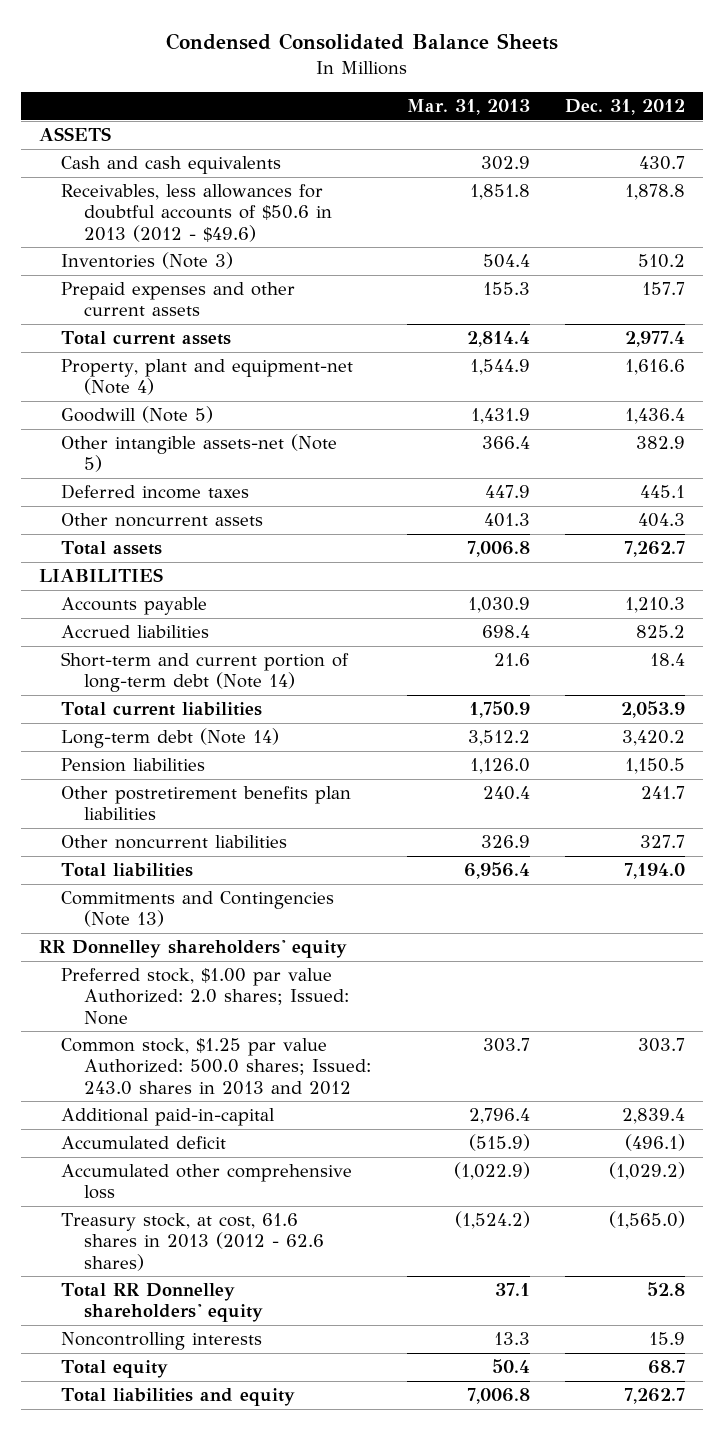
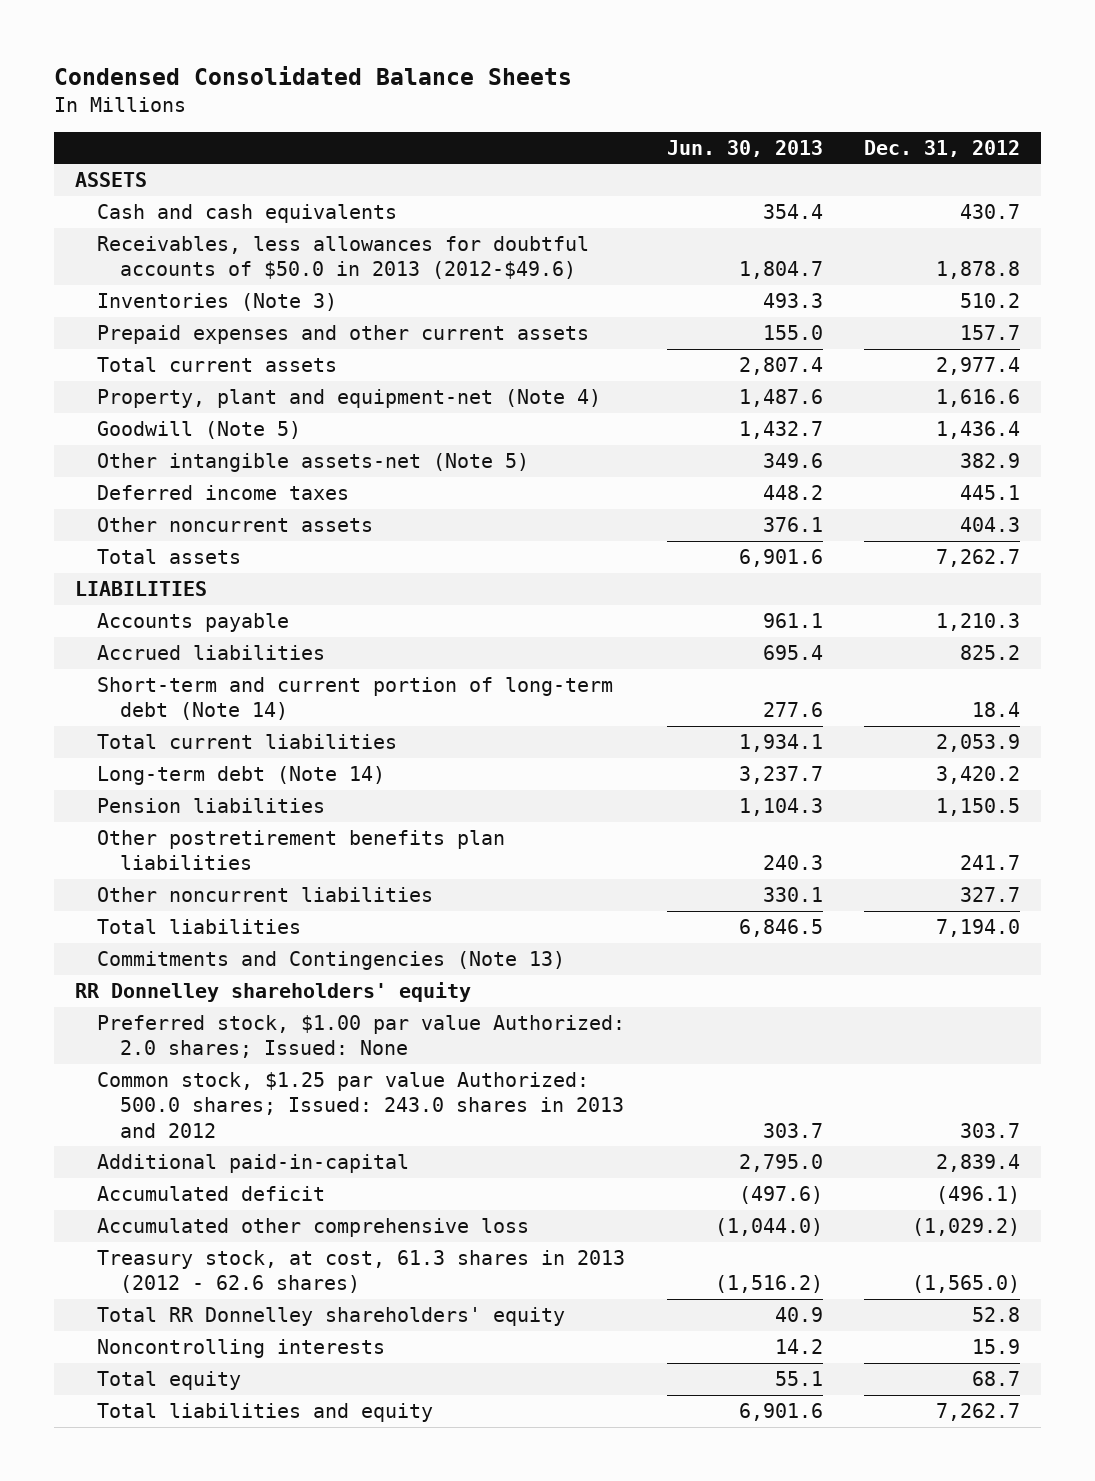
[406,99,530,116] Mar. 31, 2013 -> none
none -> [666,139,823,157] Jun. 30, 2013
[61,184,332,242] Receivables, less allowances for doubtful accounts of $50.6 in 2013 (2012 - $49.6) -> [97,236,590,280] Receivables, less allowances for doubtful accounts of $50.0 in 2013 (2012-$49.6)
[61,1213,324,1271] Treasury stock, at cost, 61.6 shares in 2013 (2012 - 62.6 shares) -> [97,1250,626,1294] Treasury stock, at cost, 61.3 shares in 2013 (2012 - 62.6 shares)

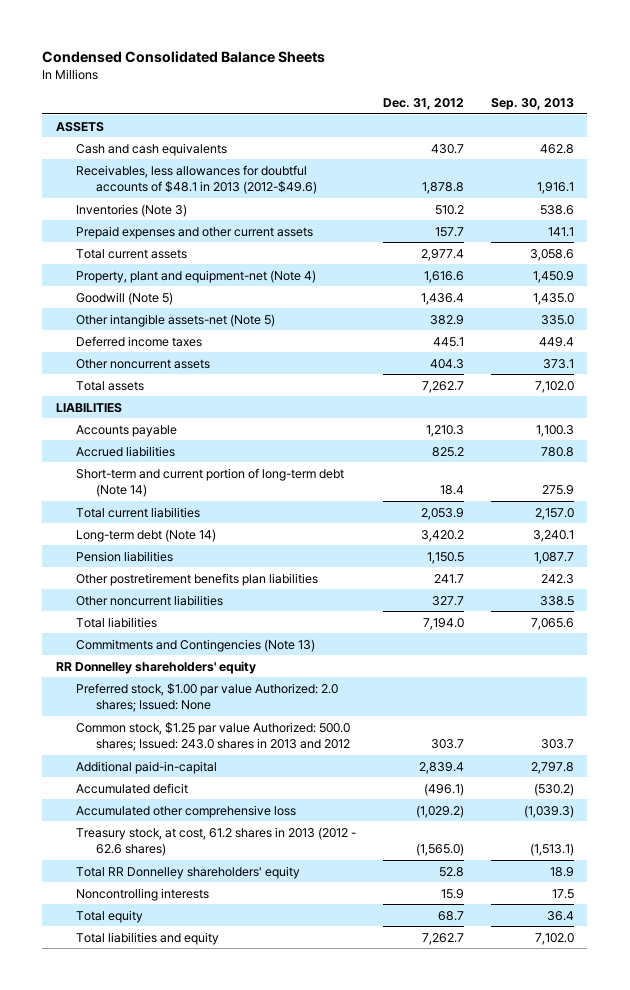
[666,139,823,157] Jun. 30, 2013 -> none
none -> [490,98,574,111] Sep. 30, 2013
[97,236,590,280] Receivables, less allowances for doubtful accounts of $50.0 in 2013 (2012-$49.6) -> [75,164,317,194] Receivables, less allowances for doubtful accounts of $48.1 in 2013 (2012-$49.6)
[97,1250,626,1294] Treasury stock, at cost, 61.3 shares in 2013 (2012 - 62.6 shares) -> [75,826,356,856] Treasury stock, at cost, 61.2 shares in 2013 (2012 - 62.6 shares)

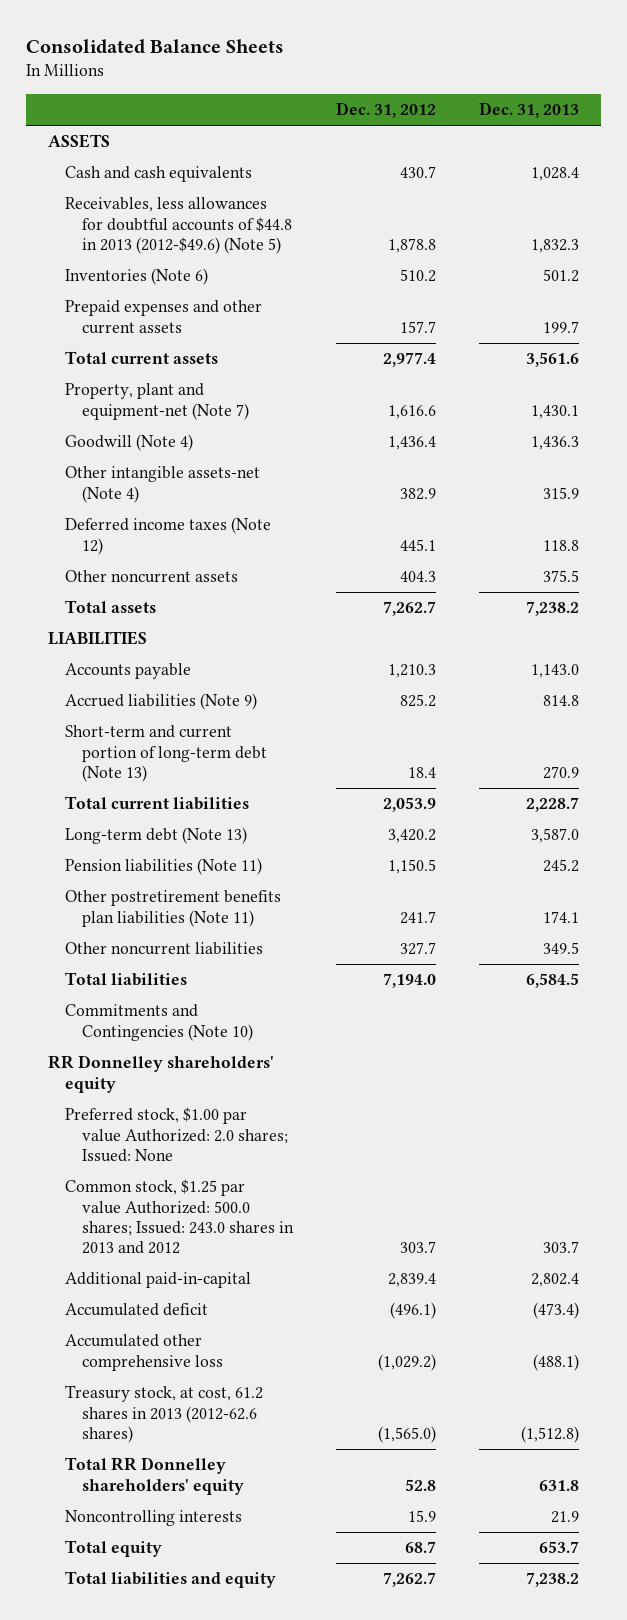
[42,51,326,64] Condensed Consolidated Balance Sheets -> [25,38,284,54] Consolidated Balance Sheets
[490,98,574,111] Sep. 30, 2013 -> none
none -> [479,102,580,119] Dec. 31, 2013
[75,164,317,194] Receivables, less allowances for doubtful accounts of $48.1 in 2013 (2012-$49.6) -> [64,197,293,254] Receivables, less allowances for doubtful accounts of $44.8 in 2013 (2012-$49.6) (Note 5)
[75,203,187,217] Inventories (Note 3) -> [64,268,208,286] Inventories (Note 6)
[75,269,316,283] Property, plant and equipment-net (Note 4) -> [64,383,250,420] Property, plant and equipment-net (Note 7)
[75,291,173,305] Goodwill (Note 5) -> [64,434,193,452] Goodwill (Note 4)
[75,313,275,327] Other intangible assets-net (Note 5) -> [64,466,260,503] Other intangible assets-net (Note 4)
[75,335,202,347] Deferred income taxes -> [64,517,271,555] Deferred income taxes (Note 12)
[75,445,175,457] Accrued liabilities -> [64,693,257,711] Accrued liabilities (Note 9)
[75,467,344,497] Short-term and current portion of long-term debt (Note 14) -> [64,725,268,782] Short-term and current portion of long-term debt (Note 13)
[75,528,216,542] Long-term debt (Note 14) -> [64,827,247,845] Long-term debt (Note 13)
[75,550,173,562] Pension liabilities -> [64,858,262,876] Pension liabilities (Note 11)
[75,572,318,586] Other postretirement benefits plan liabilities -> [64,890,281,927] Other postretirement benefits plan liabilities (Note 11)
[75,638,315,652] Commitments and Contingencies (Note 13) -> [64,1004,254,1041] Commitments and Contingencies (Note 10)
[75,826,356,856] Treasury stock, at cost, 61.2 shares in 2013 (2012 - 62.6 shares) -> [64,1385,263,1443] Treasury stock, at cost, 61.2 shares in 2013 (2012-62.6 shares)

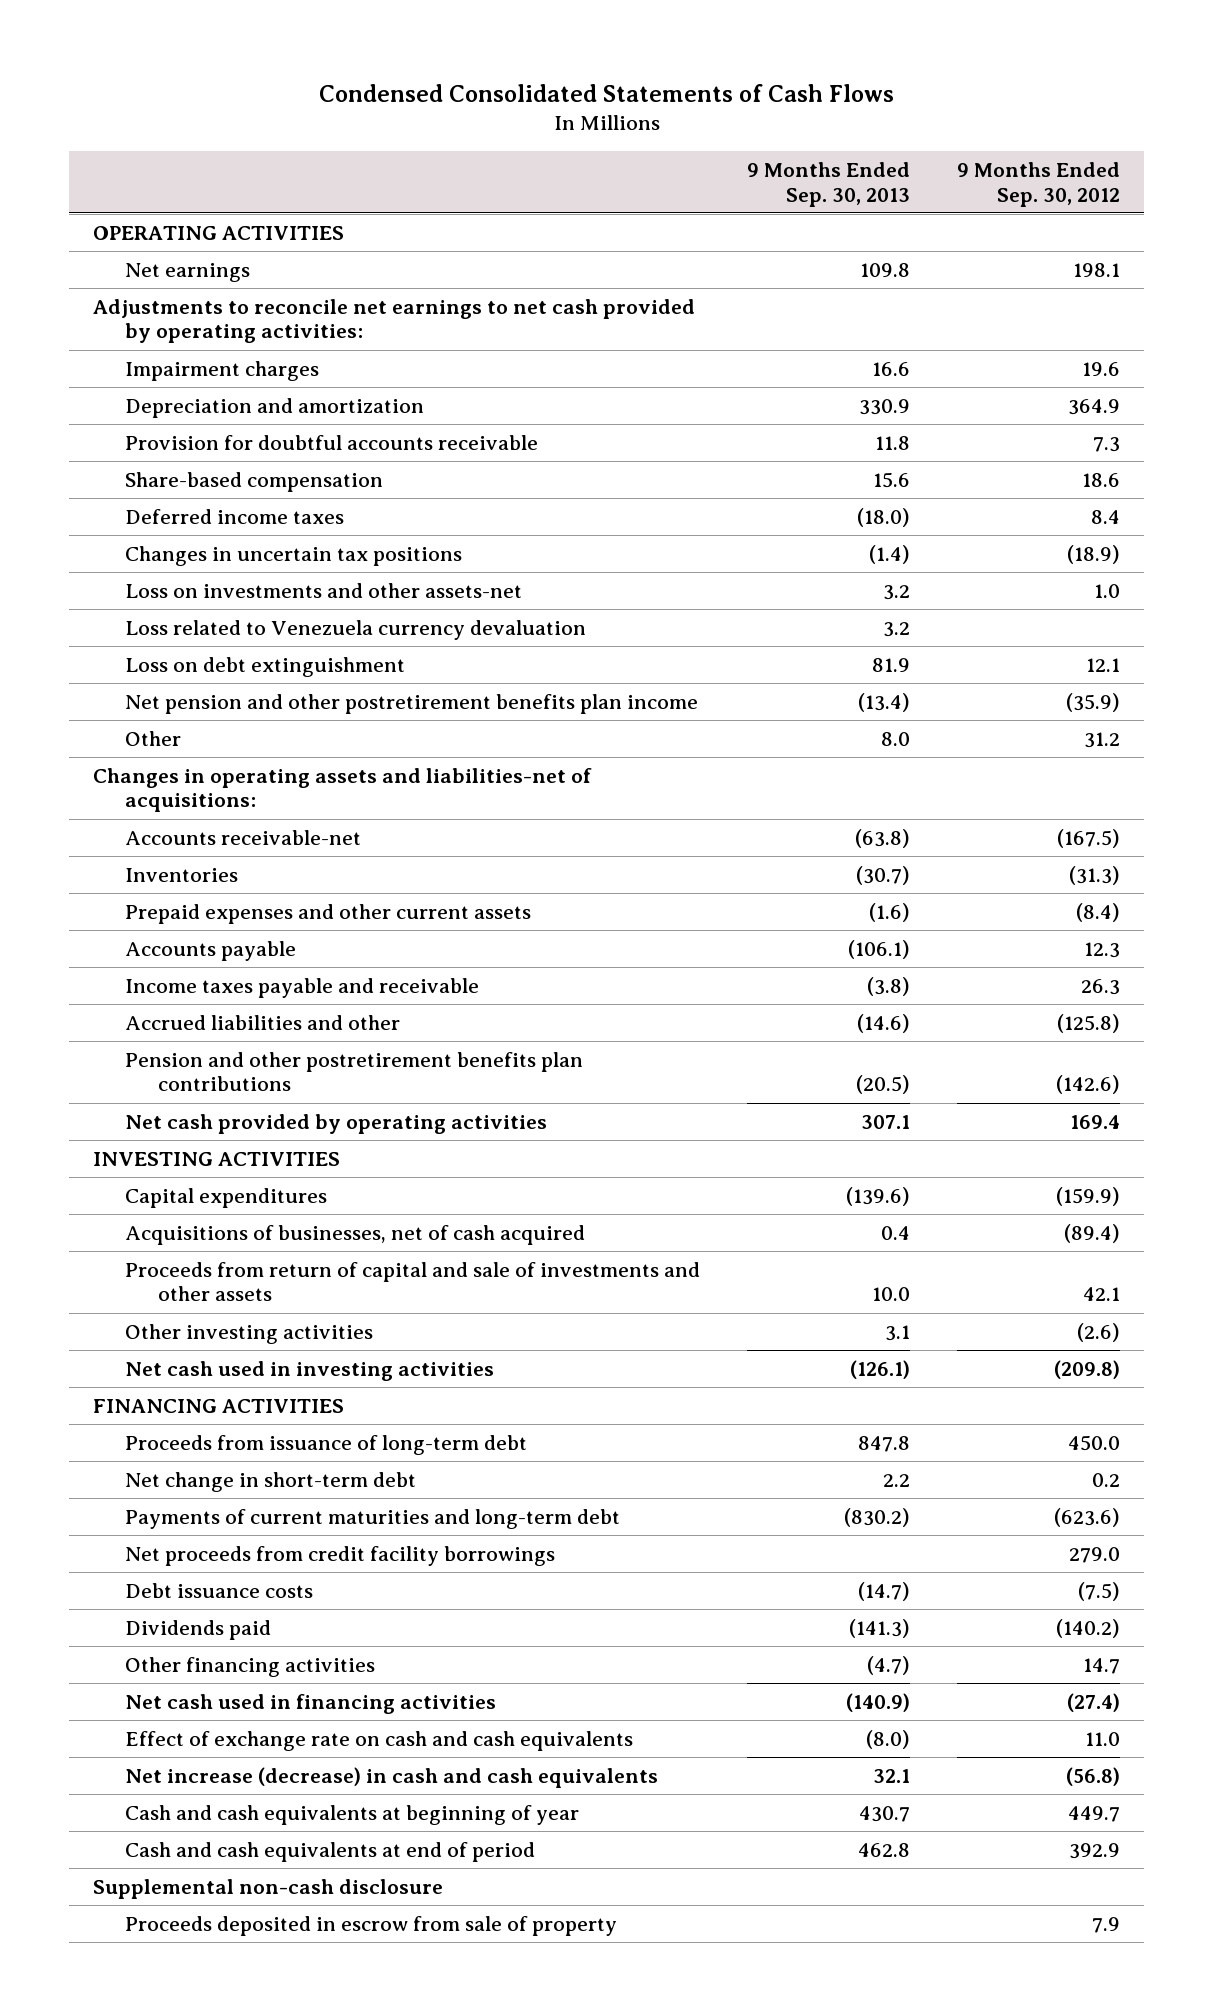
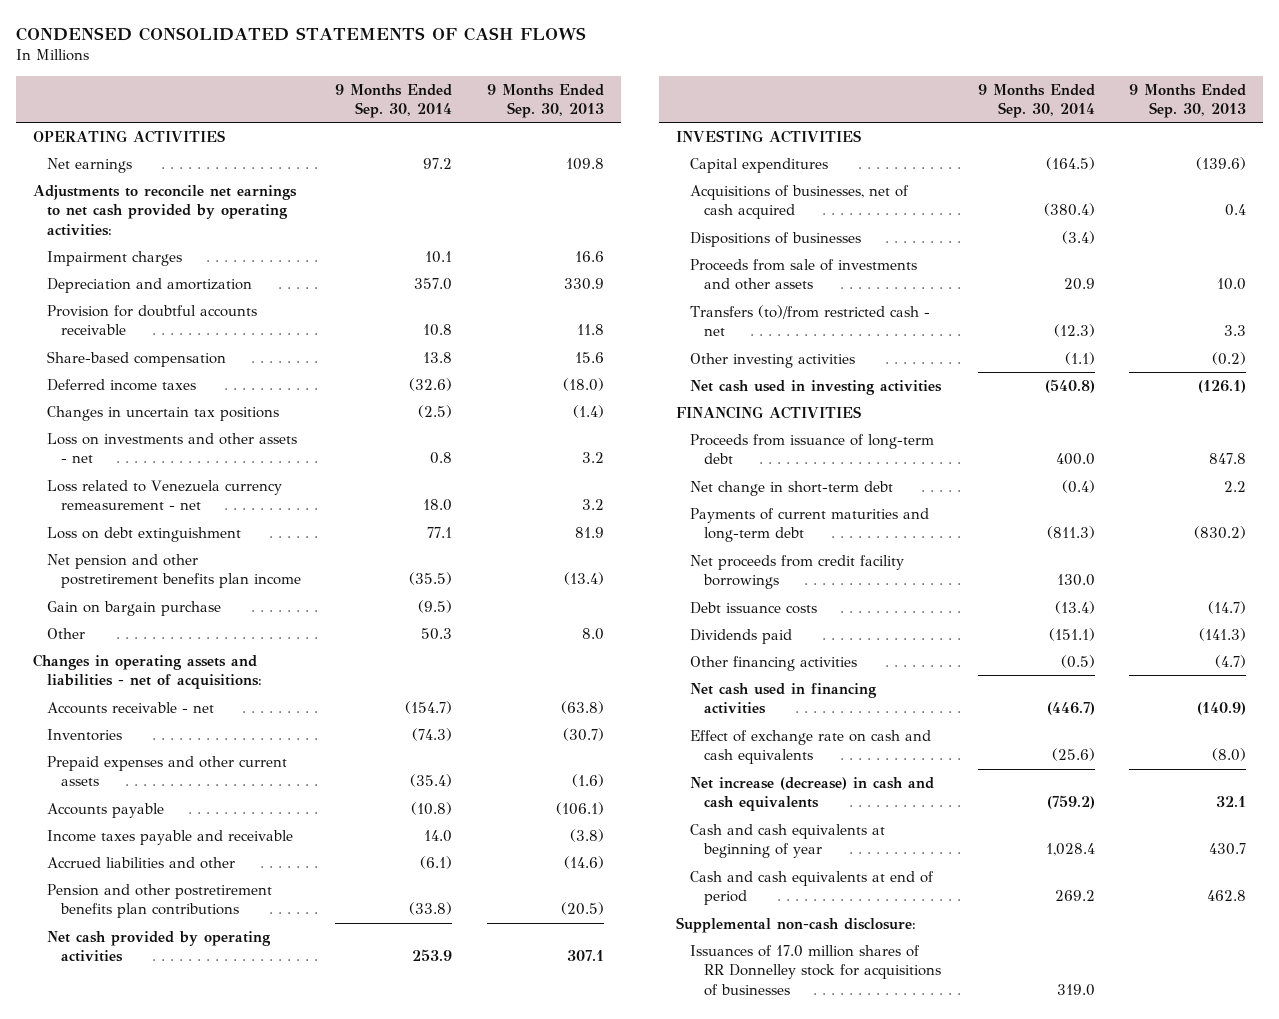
[318,83,894,102] Condensed Consolidated Statements of Cash Flows -> [16,26,587,41] CONDENSED CONSOLIDATED STATEMENTS OF CASH FLOWS
[957,162,1121,207] 9 Months Ended Sep. 30, 2012 -> none
none -> [335,83,453,119] 9 Months Ended Sep. 30, 2014
[125,582,523,598] Loss on investments and other assets-net -> [47,432,298,464] Loss on investments and other assets - net
[125,619,587,640] Loss related to Venezuela currency devaluation -> [47,479,283,511] Loss related to Venezuela currency remeasurement - net
none -> [47,600,222,616] Gain on bargain purchase
[92,767,592,813] Changes in operating assets and liabilities-net of acquisitions: -> [33,653,263,690] Changes in operating assets and liabilities - net of acquisitions:
[125,829,362,845] Accounts receivable-net -> [47,701,215,714] Accounts receivable - net
none -> [689,231,861,247] Dispositions of businesses
[125,1261,701,1302] Proceeds from return of capital and sale of investments and other assets -> [689,258,917,291] Proceeds from sale of investments and other assets
none -> [689,304,930,337] Transfers (to)/from restricted cash - net
[885,1324,911,1341] 3.1 -> [1211,351,1246,365] (0.2)
[125,1915,618,1936] Proceeds deposited in escrow from sale of property -> none
[92,1878,443,1899] Supplemental non-cash disclosure -> [675,916,916,933] Supplemental non-cash disclosure:
none -> [689,944,941,996] Issuances of 17.0 million shares of RR Donnelley stock for acquisitions of businesses

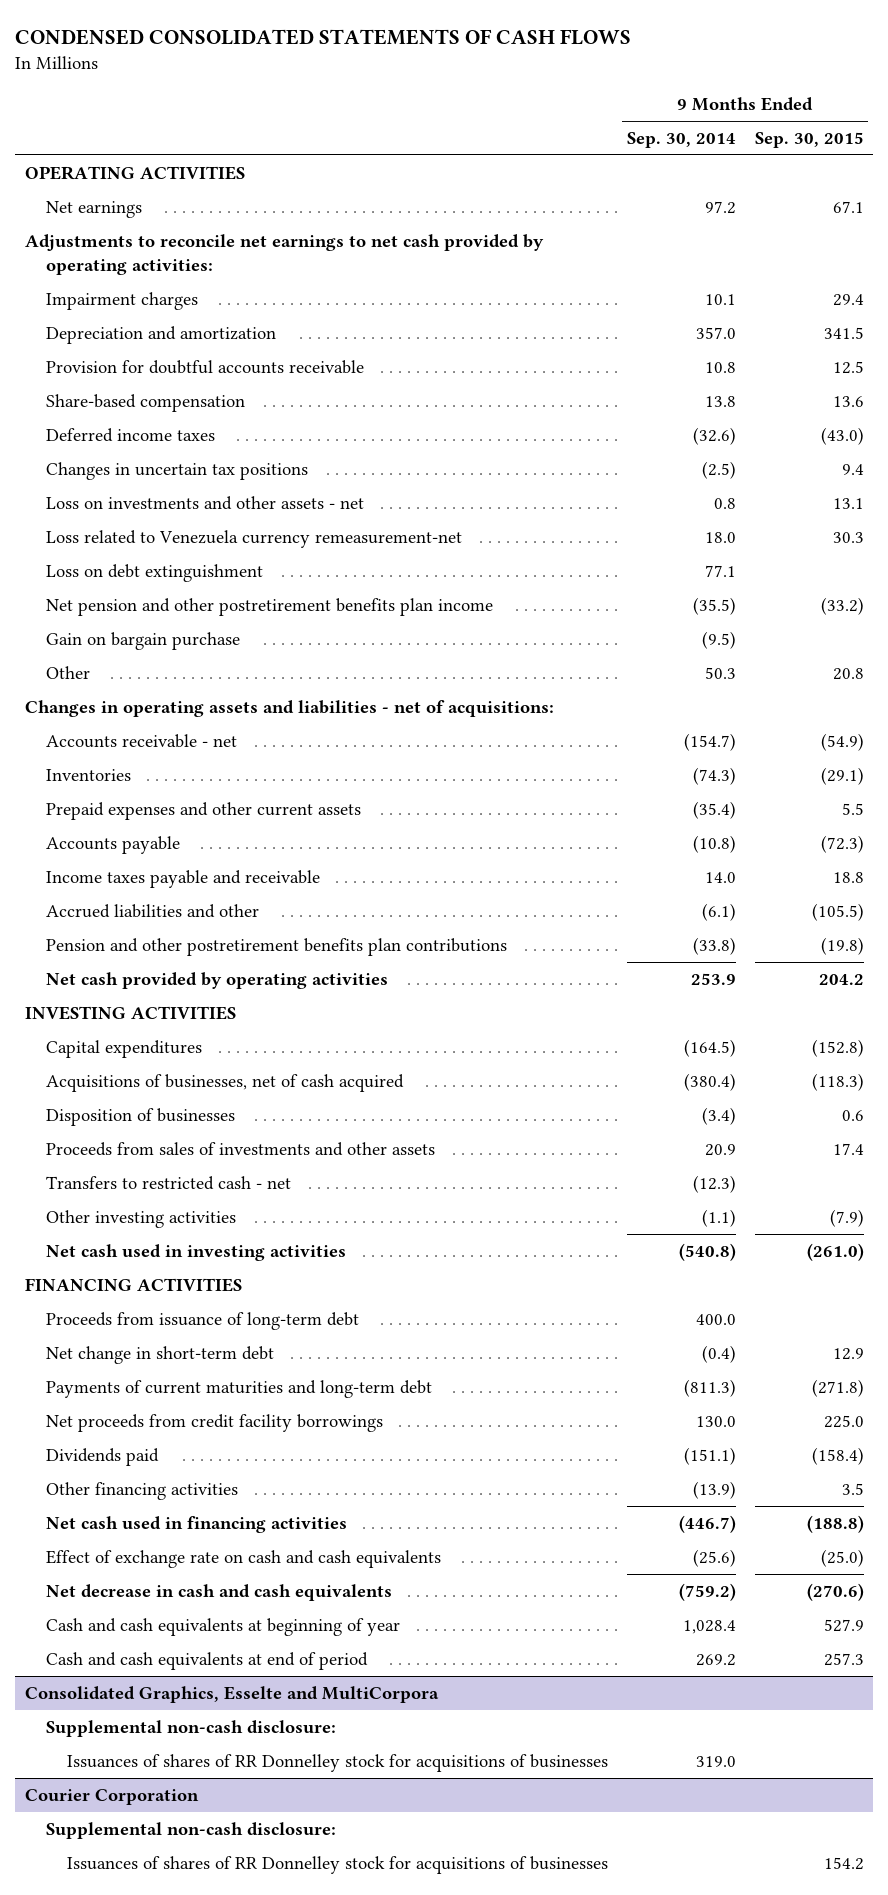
[486,83,604,119] 9 Months Ended Sep. 30, 2013 -> none
none -> [754,131,864,148] Sep. 30, 2015
[47,479,283,511] Loss related to Venezuela currency remeasurement - net -> [46,529,463,548] Loss related to Venezuela currency remeasurement-net
[689,231,861,247] Dispositions of businesses -> [46,1107,236,1126] Disposition of businesses
[689,258,917,291] Proceeds from sale of investments and other assets -> [46,1141,436,1156] Proceeds from sales of investments and other assets
[689,304,930,337] Transfers (to)/from restricted cash - net -> [46,1175,292,1190] Transfers to restricted cash - net
[689,601,817,614] Debt issuance costs -> none
[1060,654,1095,668] (0.5) -> [693,1480,737,1499] (13.9)
[689,776,934,812] Net increase (decrease) in cash and cash equivalents -> [46,1583,393,1601] Net decrease in cash and cash equivalents
none -> [24,1685,439,1703] Consolidated Graphics, Esselte and MultiCorpora
[689,944,941,996] Issuances of 17.0 million shares of RR Donnelley stock for acquisitions of businesses -> [67,1753,609,1772] Issuances of shares of RR Donnelley stock for acquisitions of businesses
none -> [24,1788,199,1805] Courier Corporation
none -> [46,1821,337,1839] Supplemental non-cash disclosure:
none -> [67,1855,609,1874] Issuances of shares of RR Donnelley stock for acquisitions of businesses

